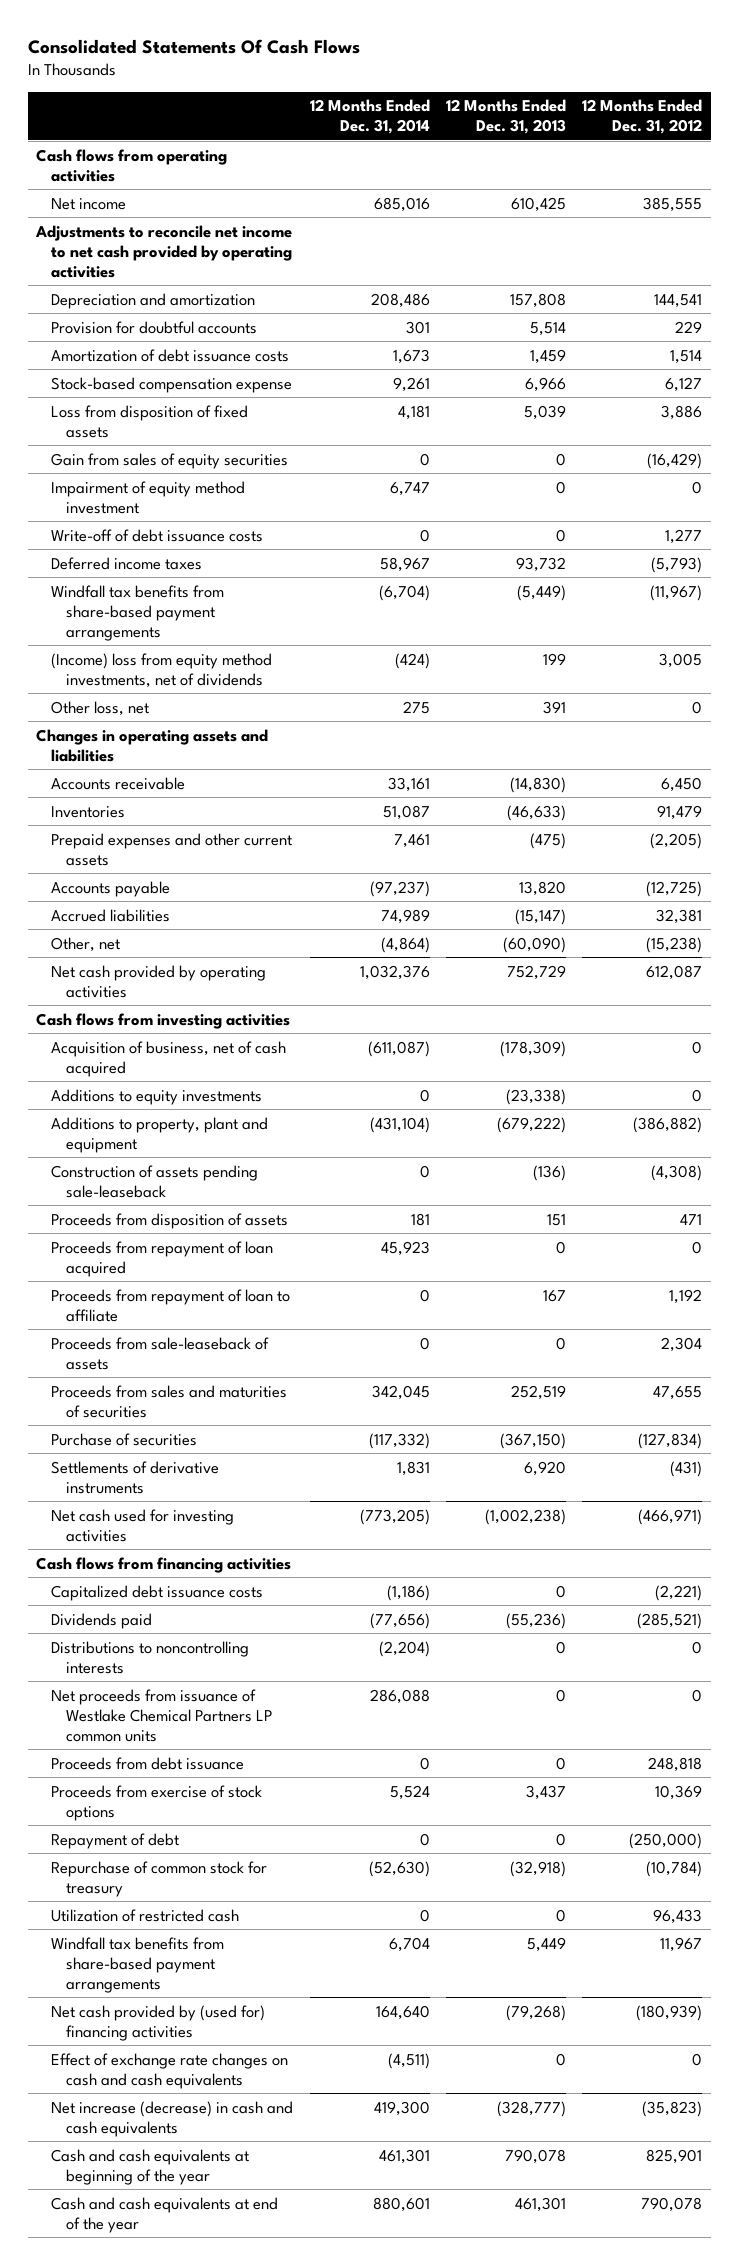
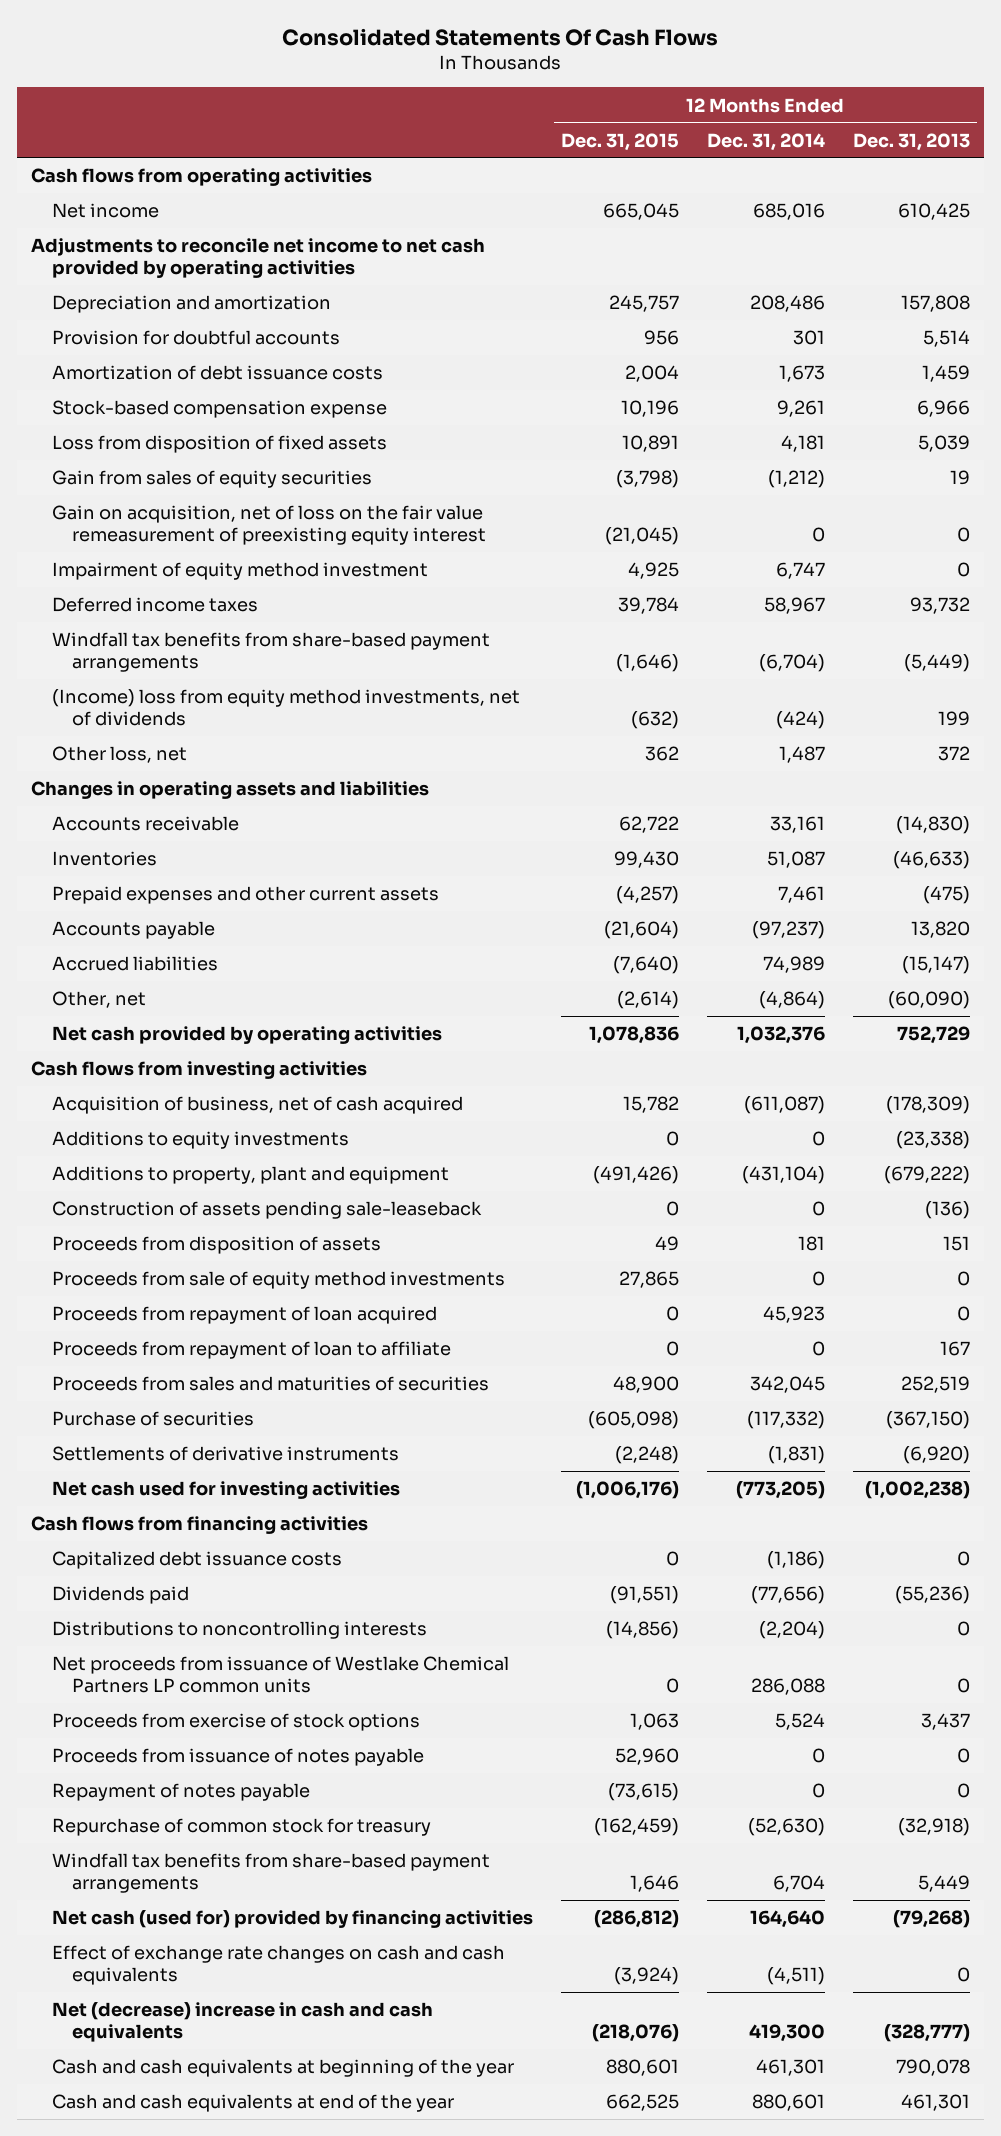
[582,99,703,135] 12 Months Ended Dec. 31, 2012 -> none
none -> [560,132,679,151] Dec. 31, 2015
[419,452,430,466] 0 -> [767,470,825,489] (1,212)
[556,452,567,466] 0 -> [949,470,970,486] 19
none -> [51,505,487,546] Gain on acquisition, net of loss on the fair value remeasurement of preexisting equity interest
[51,528,264,542] Write-off of debt issuance costs -> none
[402,700,430,714] 275 -> [778,746,825,764] 1,487
[543,700,567,714] 391 -> [937,746,970,762] 372
none -> [51,1271,505,1290] Proceeds from sale of equity method investments
[51,1336,270,1370] Proceeds from sale-leaseback of assets -> none
[396,1460,430,1476] 1,831 -> [767,1446,825,1465] (1,831)
[524,1460,567,1476] 6,920 -> [902,1446,970,1465] (6,920)
[51,1756,245,1770] Proceeds from debt issuance -> none
[51,1832,180,1849] Repayment of debt -> none
none -> [51,1748,424,1767] Proceeds from issuance of notes payable
none -> [51,1783,310,1802] Repayment of notes payable
[51,1908,240,1922] Utilization of restricted cash -> none
[51,2004,266,2041] Net cash provided by (used for) financing activities -> [51,1910,533,1929] Net cash (used for) provided by financing activities
[51,2100,294,2137] Net increase (decrease) in cash and cash equivalents -> [51,2002,433,2043] Net (decrease) increase in cash and cash equivalents

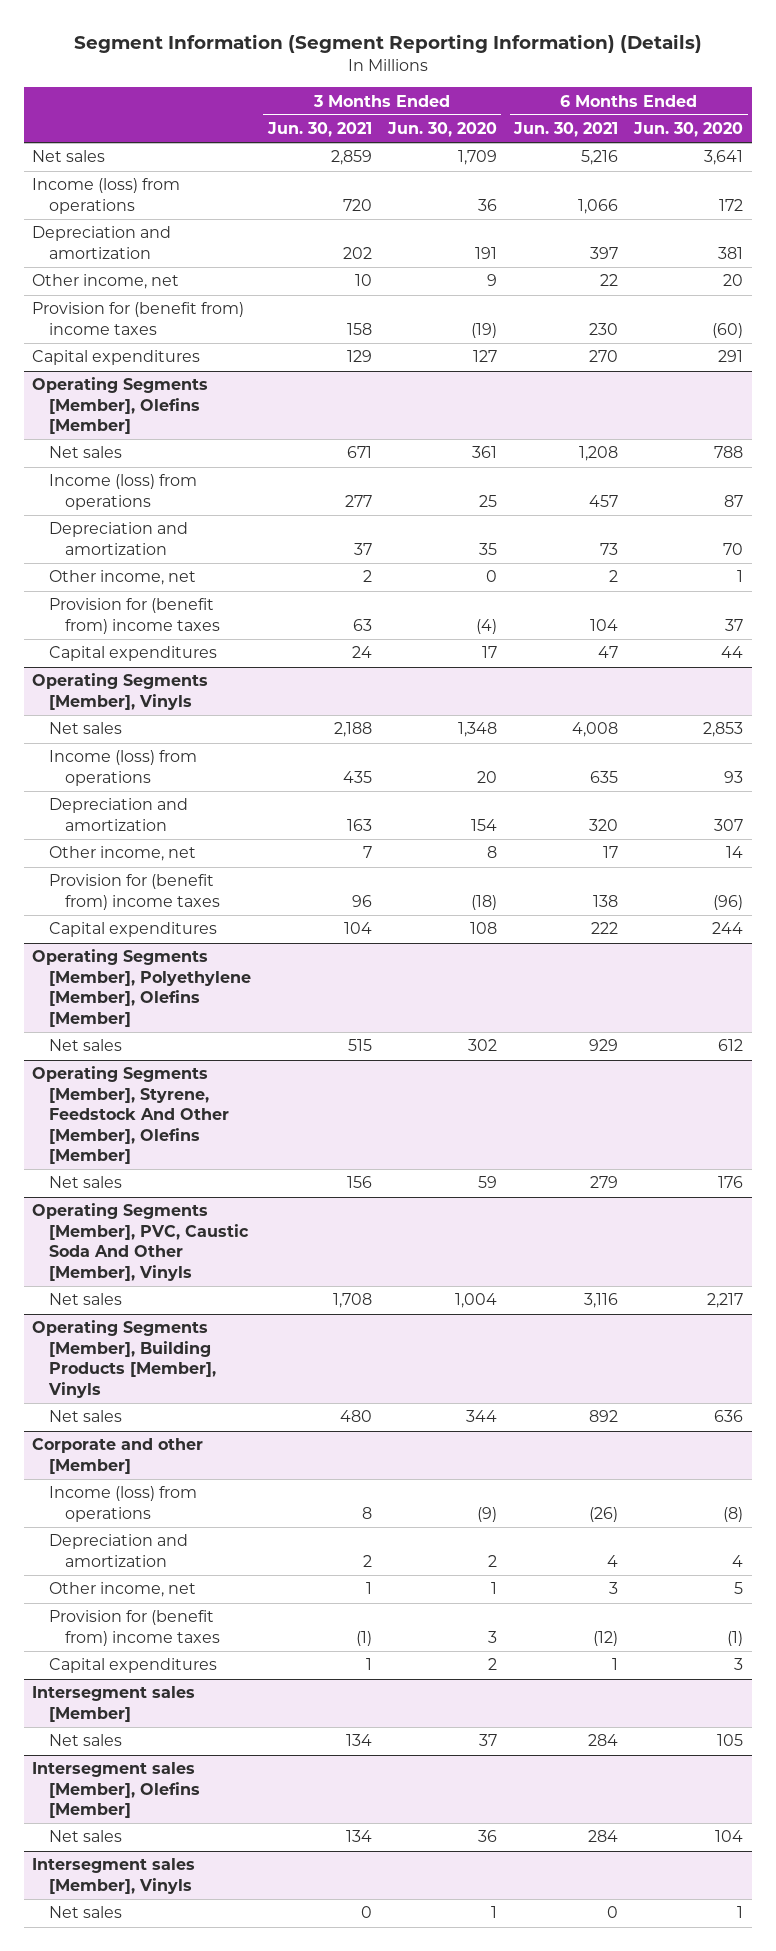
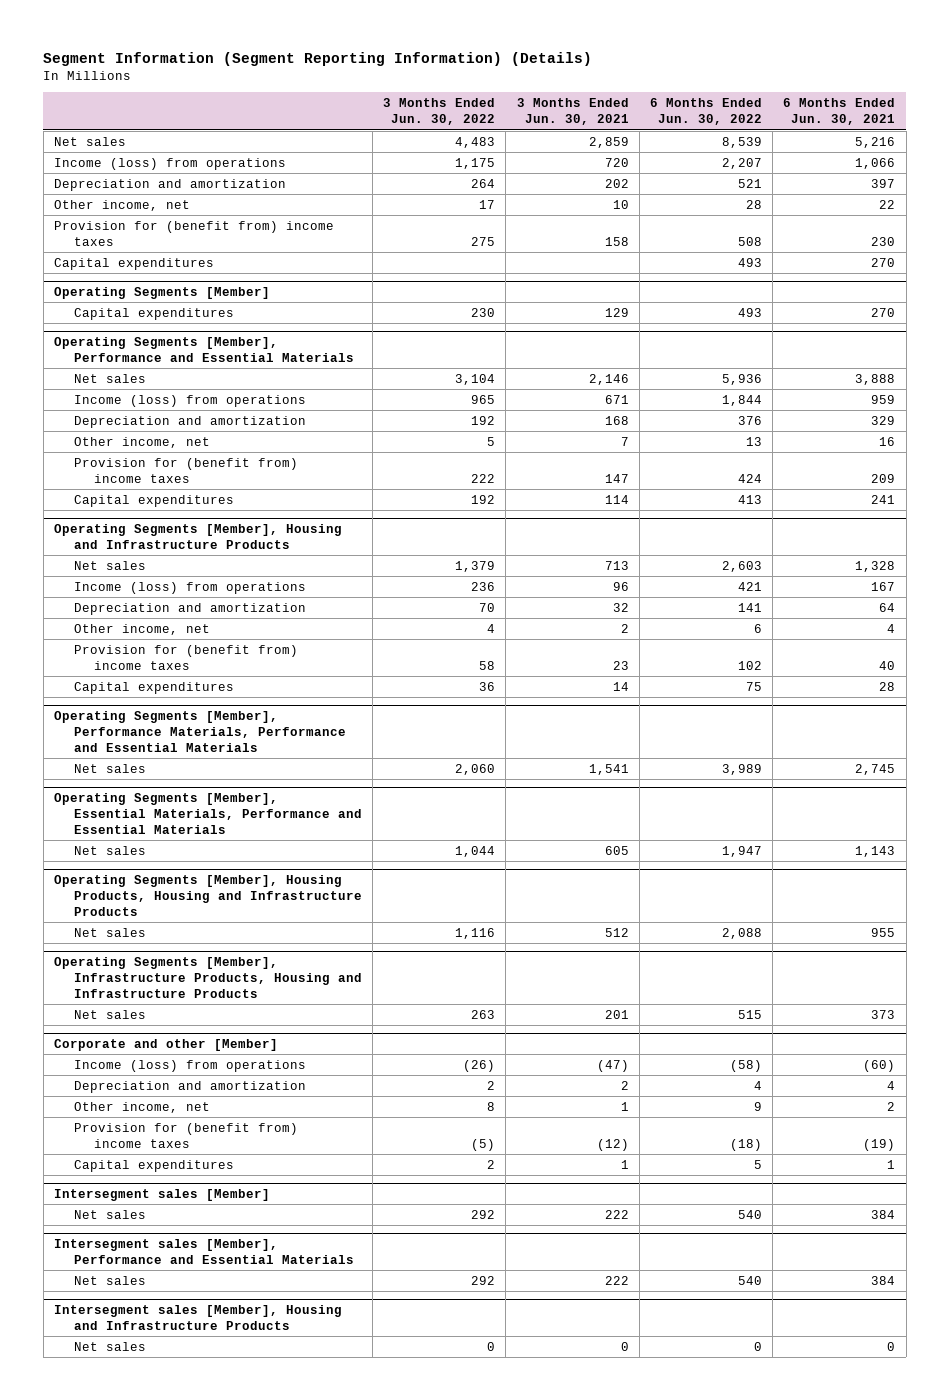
[387,122,498,138] Jun. 30, 2020 -> none
[633,122,744,138] Jun. 30, 2020 -> none
none -> [383,97,496,125] 3 Months Ended Jun. 30, 2022
none -> [650,97,763,125] 6 Months Ended Jun. 30, 2022
none -> [54,257,215,270] Capital expenditures
none -> [54,286,271,299] Operating Segments [Member]
[32,377,209,435] Operating Segments [Member], Olefins [Member] -> none
[32,673,209,710] Operating Segments [Member], Vinyls -> none
[32,949,251,1027] Operating Segments [Member], Polyethylene [Member], Olefins [Member] -> none
[32,1066,229,1165] Operating Segments [Member], Styrene, Feedstock And Other [Member], Olefins [Member] -> none
[32,1203,249,1281] Operating Segments [Member], PVC, Caustic Soda And Other [Member], Vinyls -> none
[32,1320,216,1398] Operating Segments [Member], Building Products [Member], Vinyls -> none
none -> [54,336,354,362] Operating Segments [Member], Performance and Essential Materials
[346,446,372,459] 671 -> [588,373,629,385] 2,146
[578,446,618,462] 1,208 -> [855,373,896,385] 3,888
[344,494,372,507] 277 -> [604,394,629,404] 671
[588,494,618,507] 457 -> [871,394,896,404] 959
[353,542,372,555] 37 -> [604,415,629,425] 168
[599,542,618,555] 73 -> [871,415,896,425] 329
[362,570,372,583] 2 -> [620,436,629,446] 7
[608,570,618,583] 2 -> [879,436,896,446] 16
[352,618,372,631] 63 -> [604,473,629,483] 147
[589,618,618,631] 104 -> [871,473,896,483] 209
[351,646,372,659] 24 -> [604,494,629,504] 114
[597,646,618,659] 47 -> [871,494,896,504] 241
none -> [54,523,343,549] Operating Segments [Member], Housing and Infrastructure Products
[333,722,372,738] 2,188 -> [604,560,629,570] 713
[571,722,618,738] 4,008 -> [855,560,896,572] 1,328
[342,770,372,783] 435 -> [612,581,629,591] 96
[589,770,618,783] 635 -> [871,581,896,591] 167
[346,818,372,831] 163 -> [612,602,629,612] 32
[588,818,618,831] 320 -> [879,602,896,612] 64
[362,846,372,859] 7 -> [620,623,629,633] 2
[602,846,618,859] 17 -> [887,623,896,633] 4
[351,894,372,907] 96 -> [612,660,629,670] 23
[592,894,618,907] 138 -> [879,660,896,670] 40
[343,922,372,935] 104 -> [612,681,629,691] 14
[590,922,618,935] 222 -> [879,681,896,691] 28
none -> [54,710,346,752] Operating Segments [Member], Performance Materials, Performance and Essential Materials
[347,1039,372,1052] 515 -> [588,763,629,775] 1,541
[588,1039,618,1052] 929 -> [855,763,896,775] 2,745
none -> [54,792,362,834] Operating Segments [Member], Essential Materials, Performance and Essential Materials
[346,1176,372,1189] 156 -> [604,845,629,855] 605
[589,1176,618,1189] 279 -> [855,845,896,857] 1,143
none -> [54,874,362,916] Operating Segments [Member], Housing Products, Housing and Infrastructure Products
[332,1293,372,1309] 1,708 -> [604,927,629,937] 512
[583,1293,618,1309] 3,116 -> [871,927,896,937] 955
none -> [54,956,362,998] Operating Segments [Member], Infrastructure Products, Housing and Infrastructure Products
[339,1410,372,1423] 480 -> [604,1009,629,1019] 201
[588,1410,618,1423] 892 -> [871,1009,896,1019] 373
[361,1506,372,1519] 8 -> [596,1059,629,1072] (47)
[588,1506,618,1522] (26) -> [863,1059,896,1072] (60)
[608,1582,618,1595] 3 -> [887,1101,896,1111] 2
[355,1630,372,1646] (1) -> [596,1138,629,1151] (12)
[592,1630,618,1646] (12) -> [863,1138,896,1151] (19)
[32,1762,200,1819] Intersegment sales [Member], Olefins [Member] -> none
[32,1858,196,1894] Intersegment sales [Member], Vinyls -> none
[345,1734,372,1747] 134 -> [604,1209,629,1219] 222
[587,1734,618,1747] 284 -> [871,1209,896,1219] 384
none -> [54,1238,354,1264] Intersegment sales [Member], Performance and Essential Materials
[345,1830,372,1843] 134 -> [604,1275,629,1285] 222
[587,1830,618,1843] 284 -> [871,1275,896,1285] 384
none -> [54,1304,343,1330] Intersegment sales [Member], Housing and Infrastructure Products

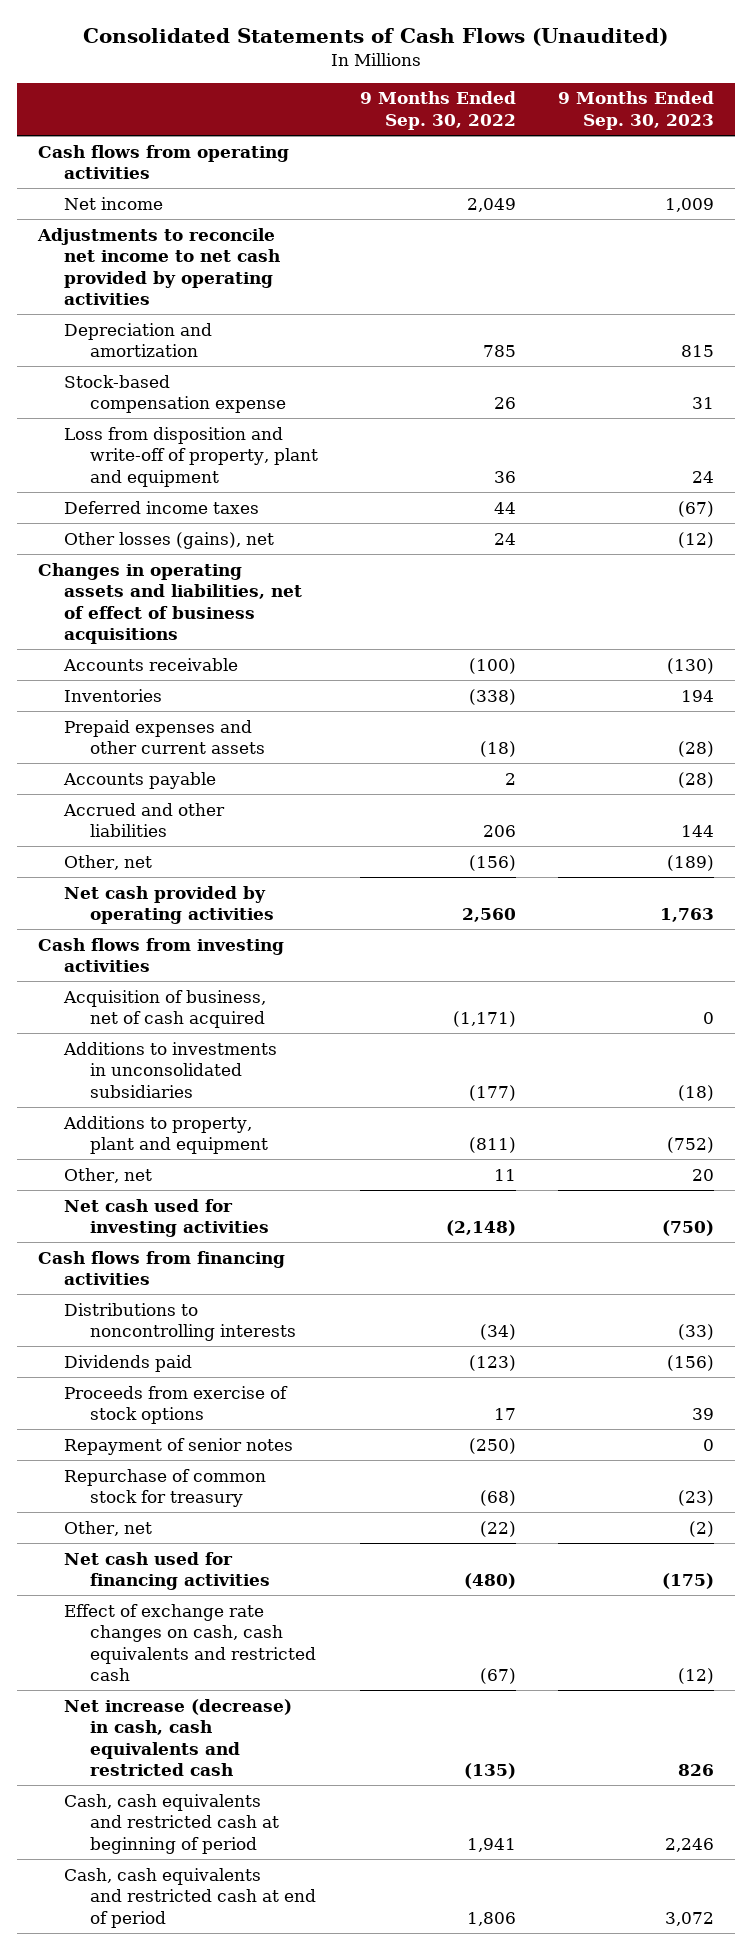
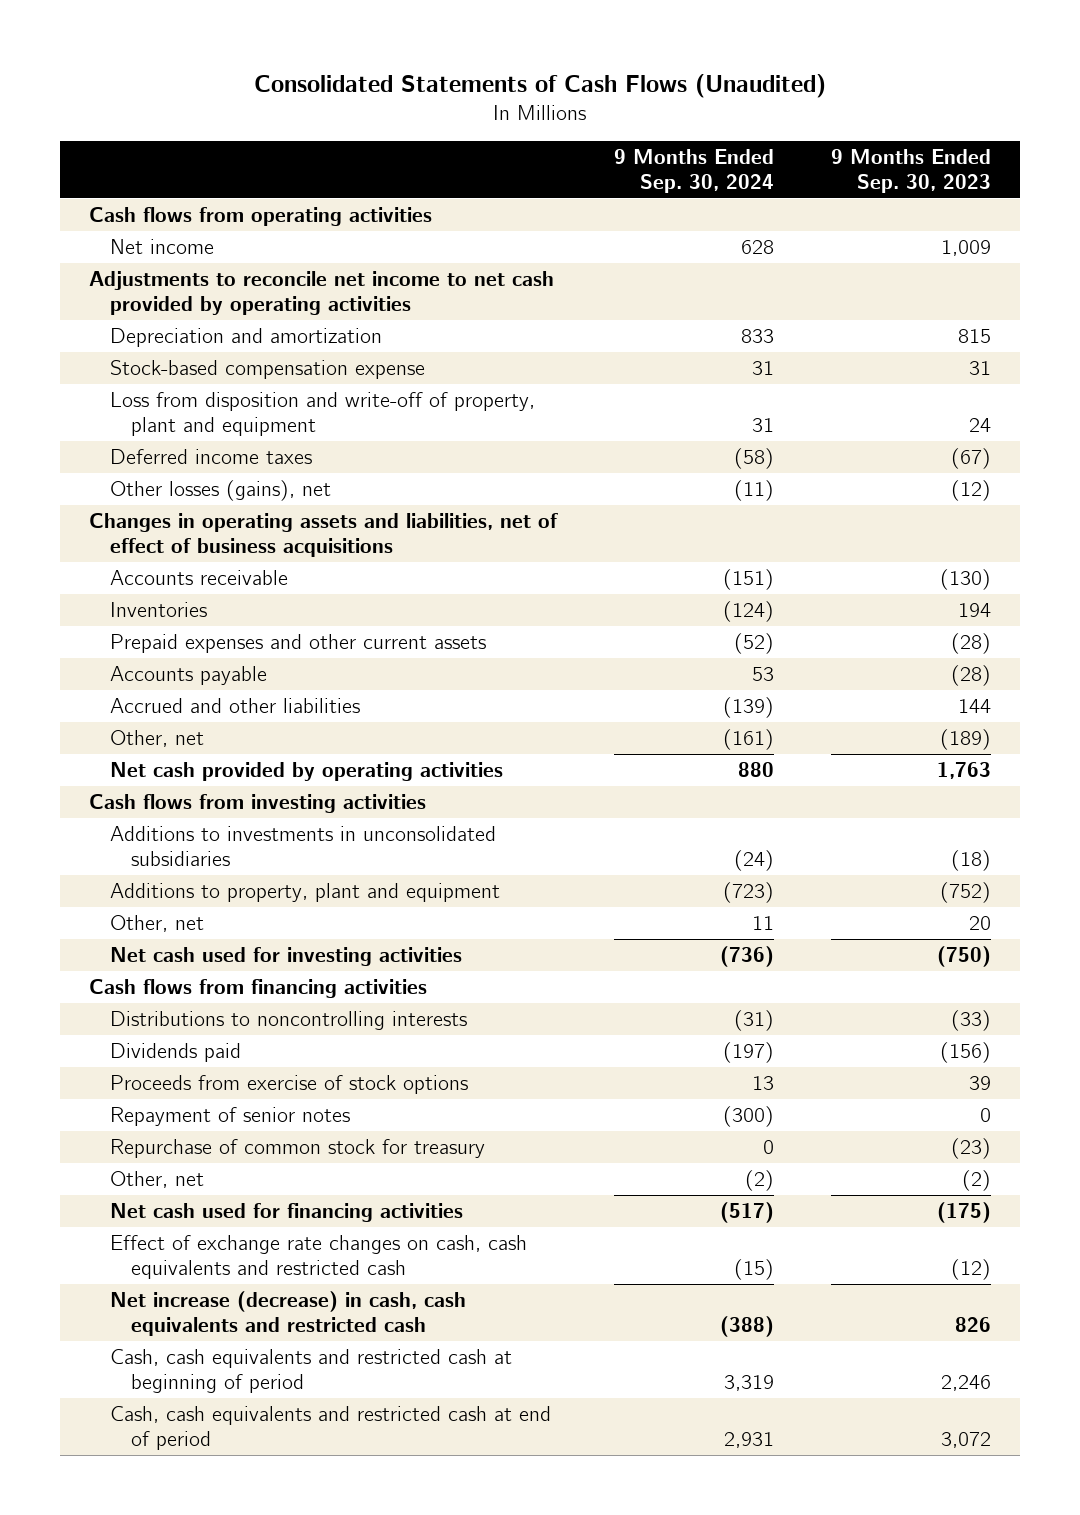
[359,91,516,130] 9 Months Ended Sep. 30, 2022 -> none
none -> [614,148,775,193] 9 Months Ended Sep. 30, 2024
[63,989,267,1029] Acquisition of business, net of cash acquired -> none

